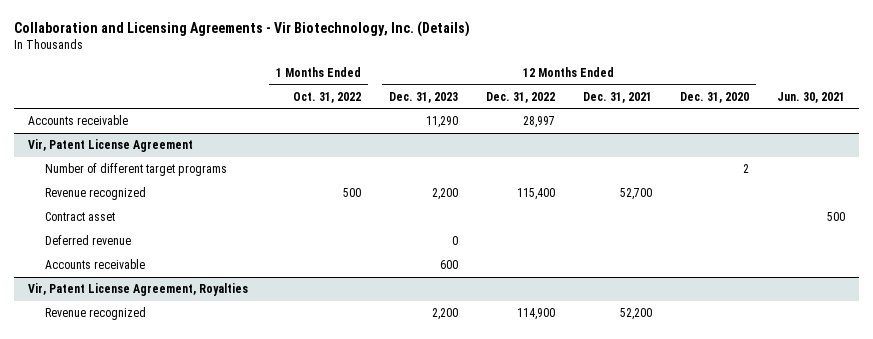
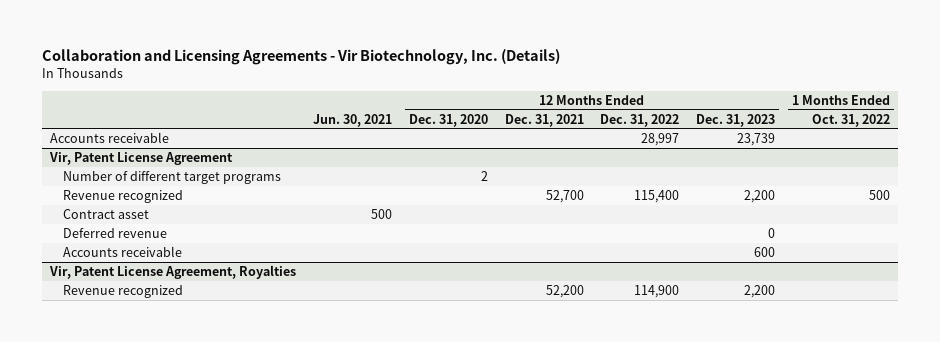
[426,116,459,129] 11,290 -> [737,132,776,146] 23,739

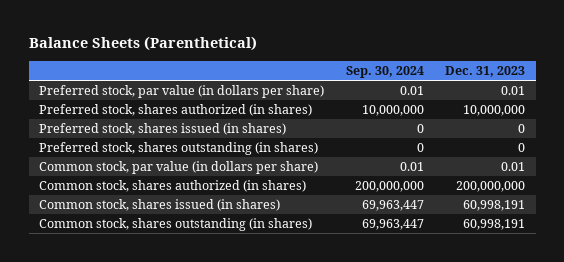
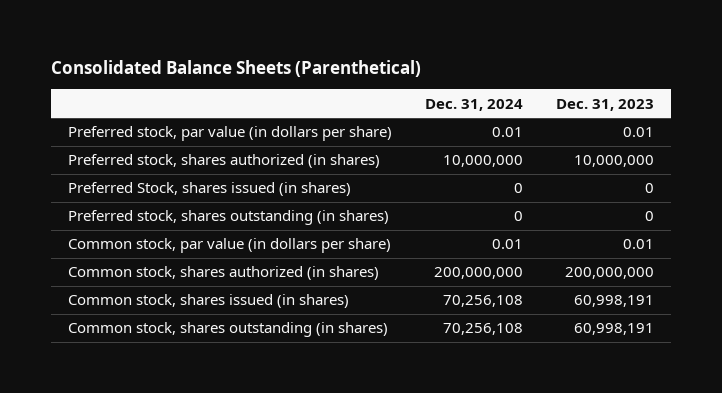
[28,36,257,52] Balance Sheets (Parenthetical) -> [51,60,422,78] Consolidated Balance Sheets (Parenthetical)
[345,65,424,78] Sep. 30, 2024 -> none
none -> [425,98,524,111] Dec. 31, 2024
[39,123,287,136] Preferred stock, shares issued (in shares) -> [67,182,351,197] Preferred Stock, shares issued (in shares)

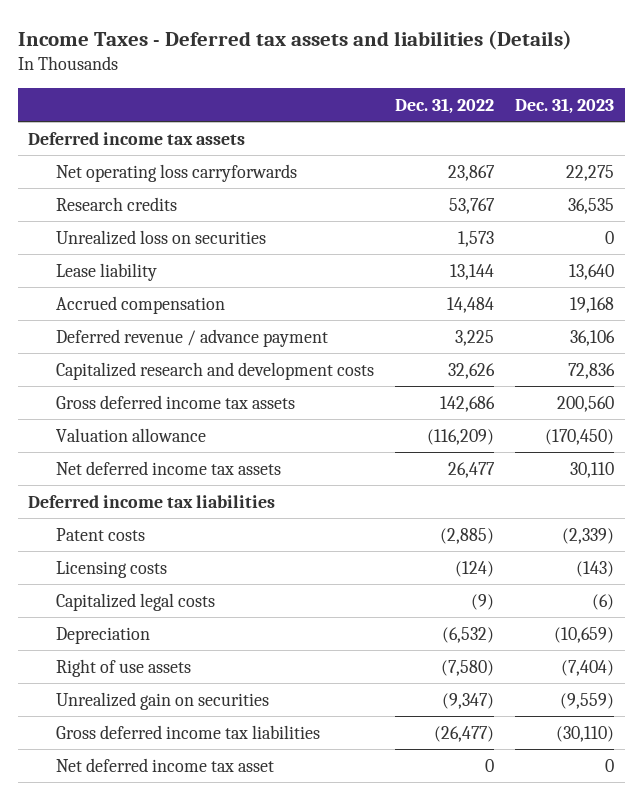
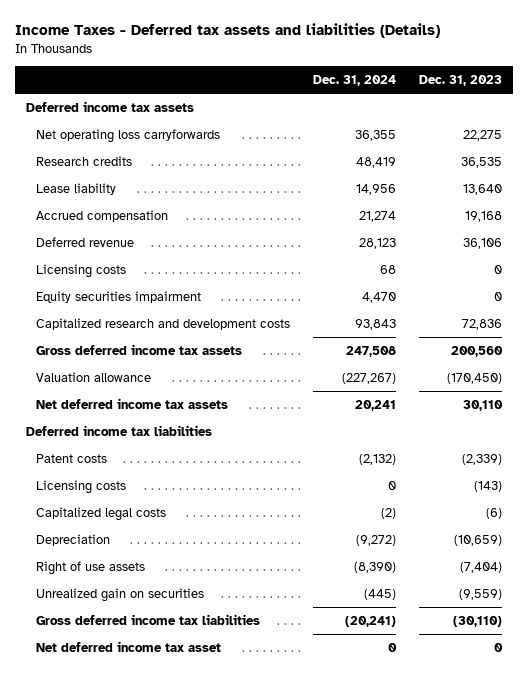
[395,98,495,115] Dec. 31, 2022 -> none
none -> [312,74,396,86] Dec. 31, 2024
[56,229,267,245] Unrealized loss on securities -> none
[56,328,329,347] Deferred revenue / advance payment -> [36,236,135,247] Deferred revenue
none -> [36,263,127,278] Licensing costs
none -> [36,290,202,303] Equity securities impairment

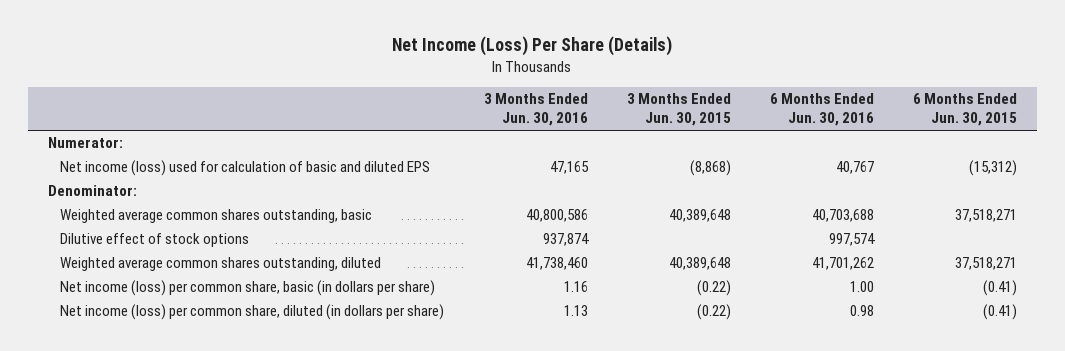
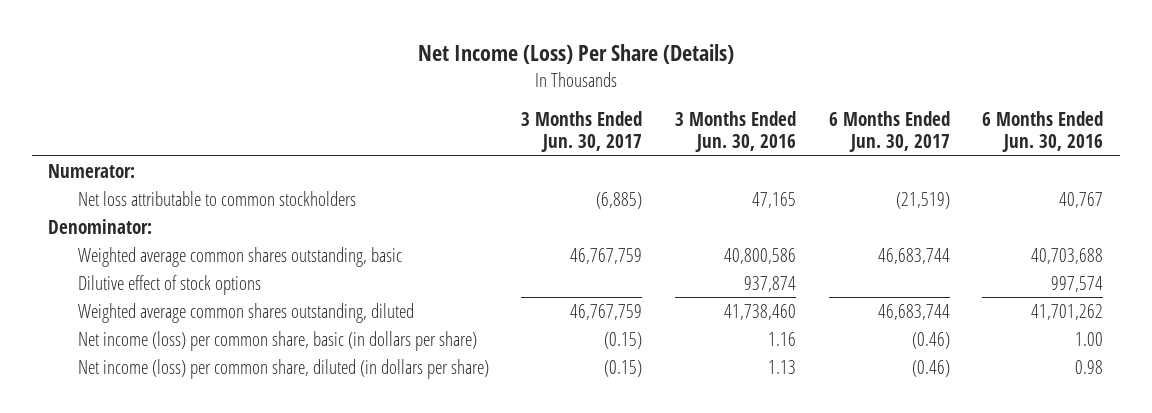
[626,93,731,127] 3 Months Ended Jun. 30, 2015 -> none
[913,93,1018,127] 6 Months Ended Jun. 30, 2015 -> none
none -> [521,111,643,153] 3 Months Ended Jun. 30, 2017
none -> [828,111,950,153] 6 Months Ended Jun. 30, 2017
[60,160,431,177] Net income (loss) used for calculation of basic and diluted EPS -> [77,190,356,206] Net loss attributable to common stockholders

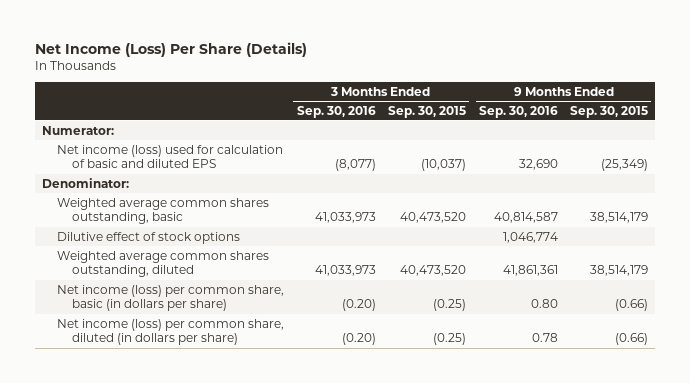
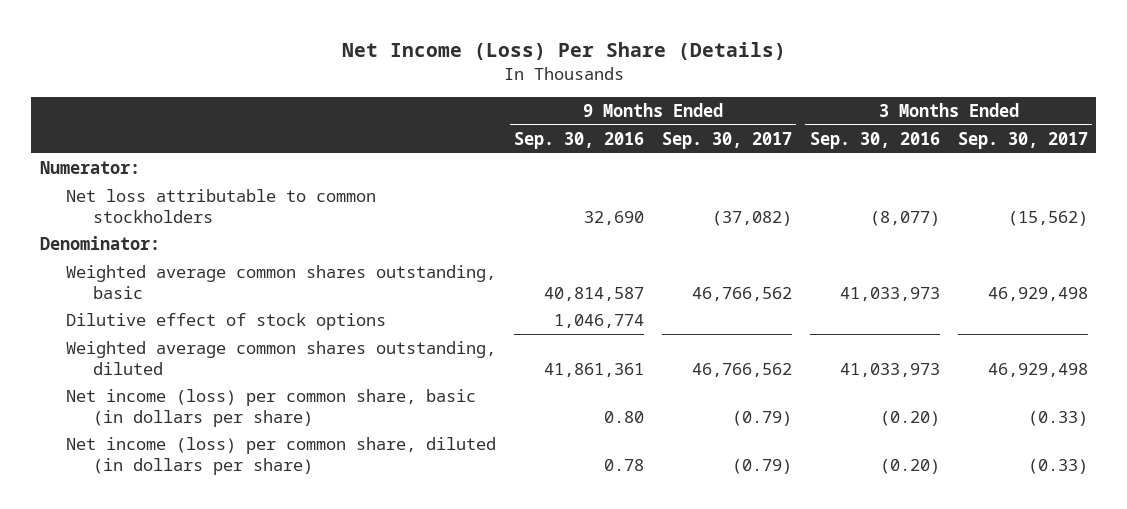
[388,105,467,118] Sep. 30, 2015 -> none
[570,105,649,118] Sep. 30, 2015 -> none
none -> [661,131,792,149] Sep. 30, 2017
none -> [957,131,1088,149] Sep. 30, 2017
[56,144,283,169] Net income (loss) used for calculation of basic and diluted EPS -> [66,189,377,223] Net loss attributable to common stockholders

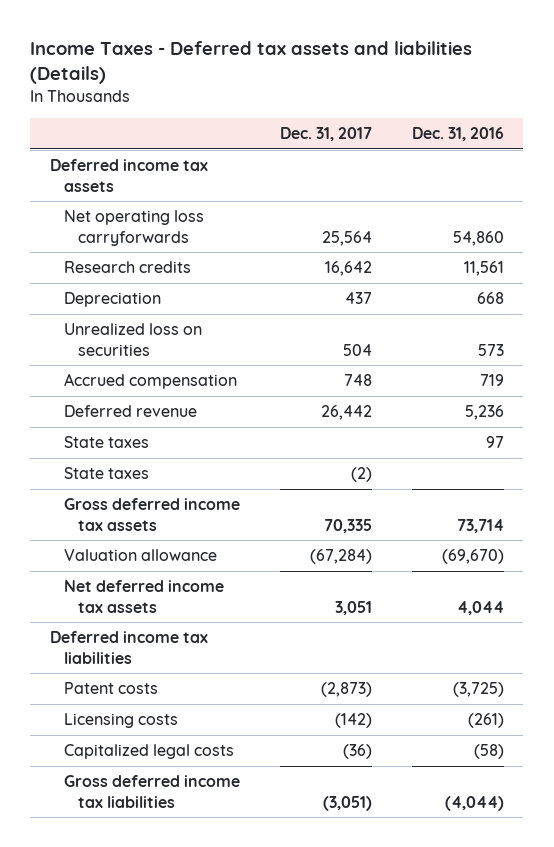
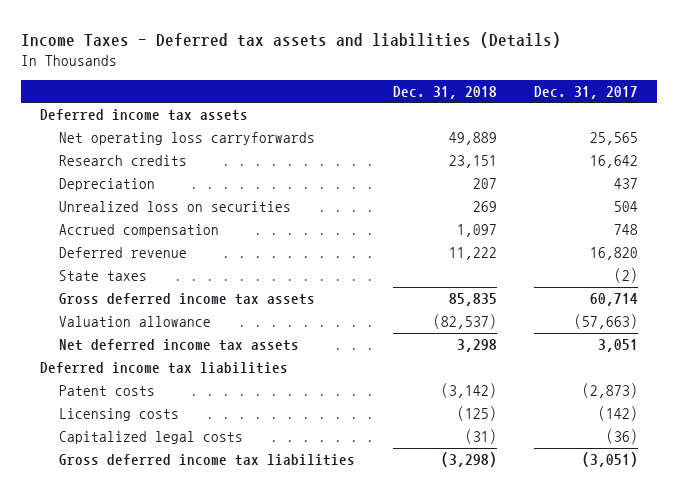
[411,127,504,142] Dec. 31, 2016 -> none
none -> [392,85,497,99] Dec. 31, 2018
[321,230,372,246] 25,564 -> [590,132,639,146] 25,565
[64,436,150,449] State taxes -> none
[320,405,372,421] 26,442 -> [590,247,639,261] 16,820
[323,518,372,533] 70,335 -> [590,293,639,307] 60,714
[309,549,372,565] (67,284) -> [574,314,639,330] (57,663)

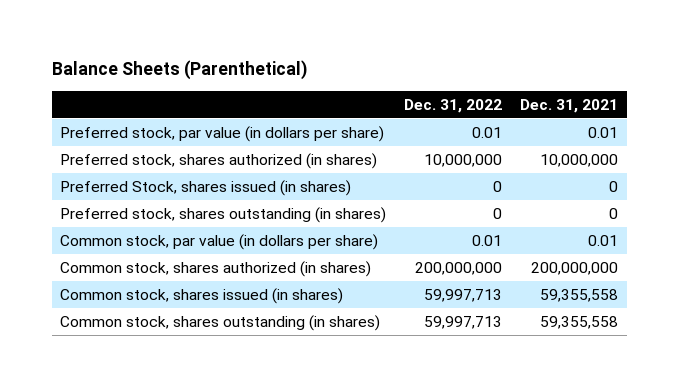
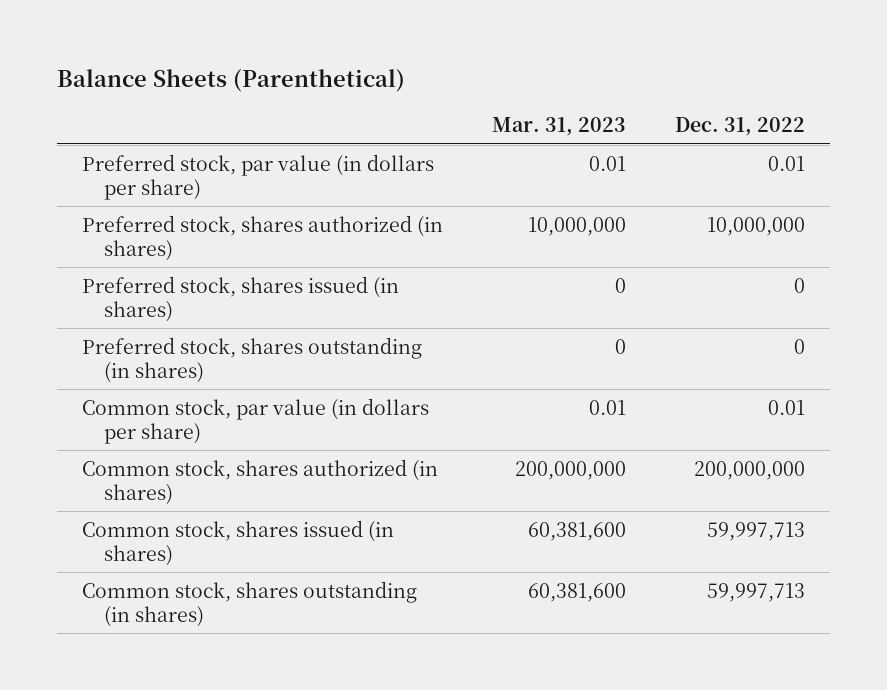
[520,98,619,113] Dec. 31, 2021 -> none
none -> [491,117,626,137] Mar. 31, 2023
[60,179,352,196] Preferred Stock, shares issued (in shares) -> [81,275,399,322] Preferred stock, shares issued (in shares)

